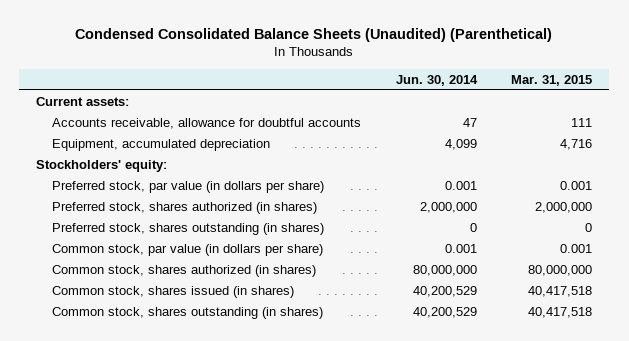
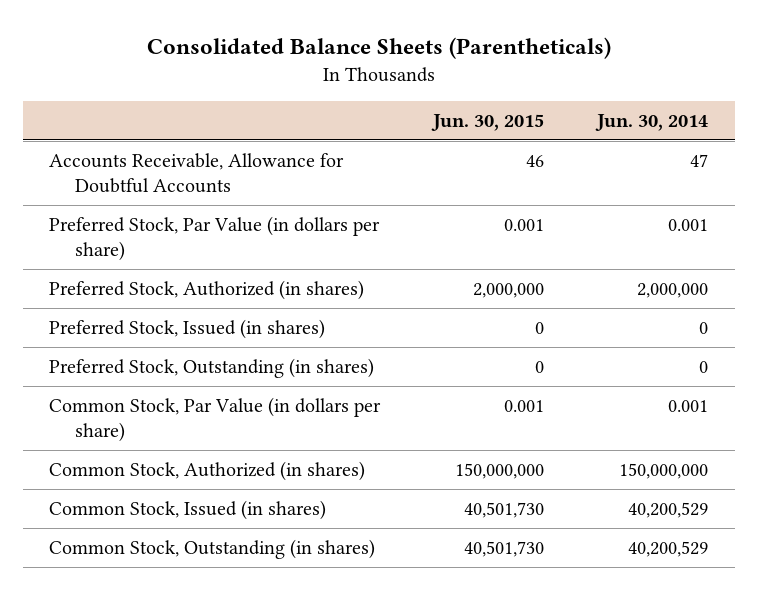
[75,28,553,43] Condensed Consolidated Balance Sheets (Unaudited) (Parenthetical) -> [146,36,611,59] Consolidated Balance Sheets (Parentheticals)
[511,75,593,87] Mar. 31, 2015 -> none
none -> [431,113,545,131] Jun. 30, 2015
[36,96,130,106] Current assets: -> none
[52,138,271,151] Equipment, accumulated depreciation -> none
[36,159,168,172] Stockholders' equity: -> none
[52,117,362,129] Accounts receivable, allowance for doubtful accounts -> [49,153,345,194] Accounts Receivable, Allowance for Doubtful Accounts
[52,180,325,193] Preferred stock, par value (in dollars per share) -> [49,216,381,262] Preferred Stock, Par Value (in dollars per share)
[52,201,318,214] Preferred stock, shares authorized (in shares) -> [49,280,365,301] Preferred Stock, Authorized (in shares)
none -> [49,319,326,340] Preferred Stock, Issued (in shares)
[52,222,325,235] Preferred stock, shares outstanding (in shares) -> [49,358,375,379] Preferred Stock, Outstanding (in shares)
[52,243,324,256] Common stock, par value (in dollars per share) -> [49,397,382,443] Common Stock, Par Value (in dollars per share)
[52,264,317,277] Common stock, shares authorized (in shares) -> [49,461,366,482] Common Stock, Authorized (in shares)
[412,264,477,276] 80,000,000 -> [619,463,709,480] 150,000,000
[52,285,295,298] Common stock, shares issued (in shares) -> [49,500,327,521] Common Stock, Issued (in shares)
[52,306,324,319] Common stock, shares outstanding (in shares) -> [49,539,376,560] Common Stock, Outstanding (in shares)

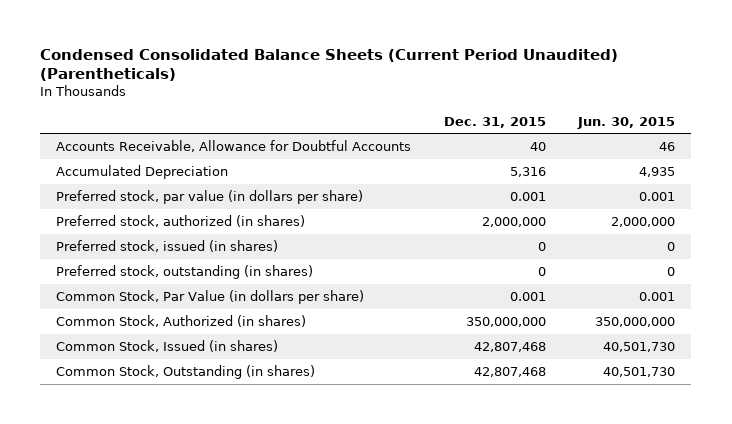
[146,36,611,59] Consolidated Balance Sheets (Parentheticals) -> [40,48,619,82] Condensed Consolidated Balance Sheets (Current Period Unaudited) (Parentheticals)
[595,113,709,131] Jun. 30, 2014 -> none
none -> [443,116,546,128] Dec. 31, 2015
none -> [56,165,229,180] Accumulated Depreciation
[49,216,381,262] Preferred Stock, Par Value (in dollars per share) -> [56,190,364,205] Preferred stock, par value (in dollars per share)
[49,280,365,301] Preferred Stock, Authorized (in shares) -> [56,215,306,228] Preferred stock, authorized (in shares)
[49,319,326,340] Preferred Stock, Issued (in shares) -> [56,240,279,253] Preferred stock, issued (in shares)
[49,358,375,379] Preferred Stock, Outstanding (in shares) -> [56,265,314,280] Preferred stock, outstanding (in shares)
[455,463,545,480] 150,000,000 -> [595,317,676,328] 350,000,000

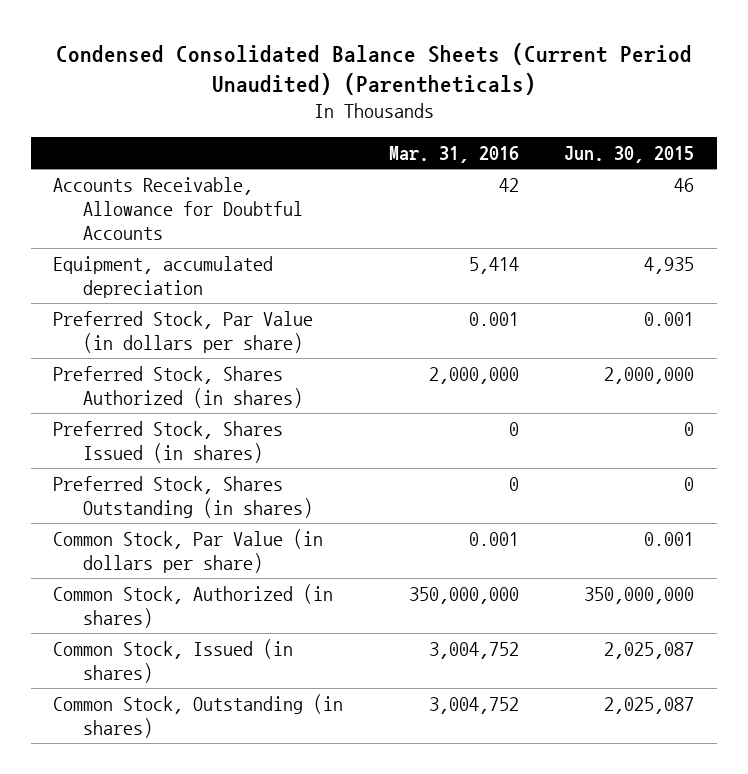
[443,116,546,128] Dec. 31, 2015 -> none
none -> [388,145,519,163] Mar. 31, 2016
[56,165,229,180] Accumulated Depreciation -> [53,256,274,298] Equipment, accumulated depreciation
[56,190,364,205] Preferred stock, par value (in dollars per share) -> [53,311,314,353] Preferred Stock, Par Value (in dollars per share)
[56,215,306,228] Preferred stock, authorized (in shares) -> [53,366,304,408] Preferred Stock, Shares Authorized (in shares)
[56,240,279,253] Preferred stock, issued (in shares) -> [53,421,284,463] Preferred Stock, Shares Issued (in shares)
[56,265,314,280] Preferred stock, outstanding (in shares) -> [53,476,314,518] Preferred Stock, Shares Outstanding (in shares)
[603,342,676,353] 40,501,730 -> [604,642,695,660] 2,025,087
[603,367,676,378] 40,501,730 -> [604,697,695,715] 2,025,087

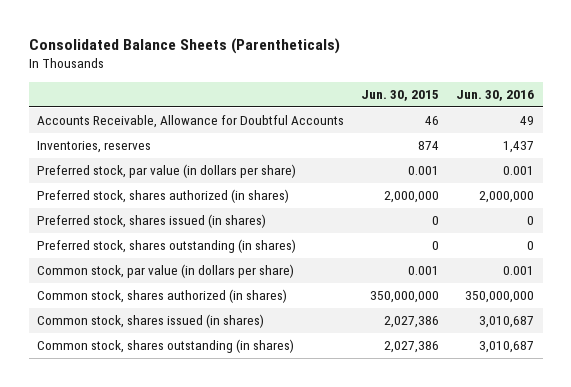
[55,42,692,96] Condensed Consolidated Balance Sheets (Current Period Unaudited) (Parentheticals) -> [28,37,340,54] Consolidated Balance Sheets (Parentheticals)
[388,145,519,163] Mar. 31, 2016 -> none
none -> [456,90,535,102] Jun. 30, 2016
[53,256,274,298] Equipment, accumulated depreciation -> none
none -> [37,141,152,154] Inventories, reserves
[53,311,314,353] Preferred Stock, Par Value (in dollars per share) -> [37,164,297,179] Preferred stock, par value (in dollars per share)
[53,366,304,408] Preferred Stock, Shares Authorized (in shares) -> [37,189,290,204] Preferred stock, shares authorized (in shares)
[53,421,284,463] Preferred Stock, Shares Issued (in shares) -> [37,214,267,229] Preferred stock, shares issued (in shares)
[53,476,314,518] Preferred Stock, Shares Outstanding (in shares) -> [37,239,297,254] Preferred stock, shares outstanding (in shares)
[53,529,324,573] Common Stock, Par Value (in dollars per share) -> [37,264,295,279] Common stock, par value (in dollars per share)
[53,584,334,628] Common Stock, Authorized (in shares) -> [37,289,288,304] Common stock, shares authorized (in shares)
[53,639,294,683] Common Stock, Issued (in shares) -> [37,314,265,329] Common stock, shares issued (in shares)
[604,642,695,660] 2,025,087 -> [384,316,440,329] 2,027,386
[53,694,344,738] Common Stock, Outstanding (in shares) -> [37,339,295,354] Common stock, shares outstanding (in shares)
[604,697,695,715] 2,025,087 -> [384,341,440,354] 2,027,386

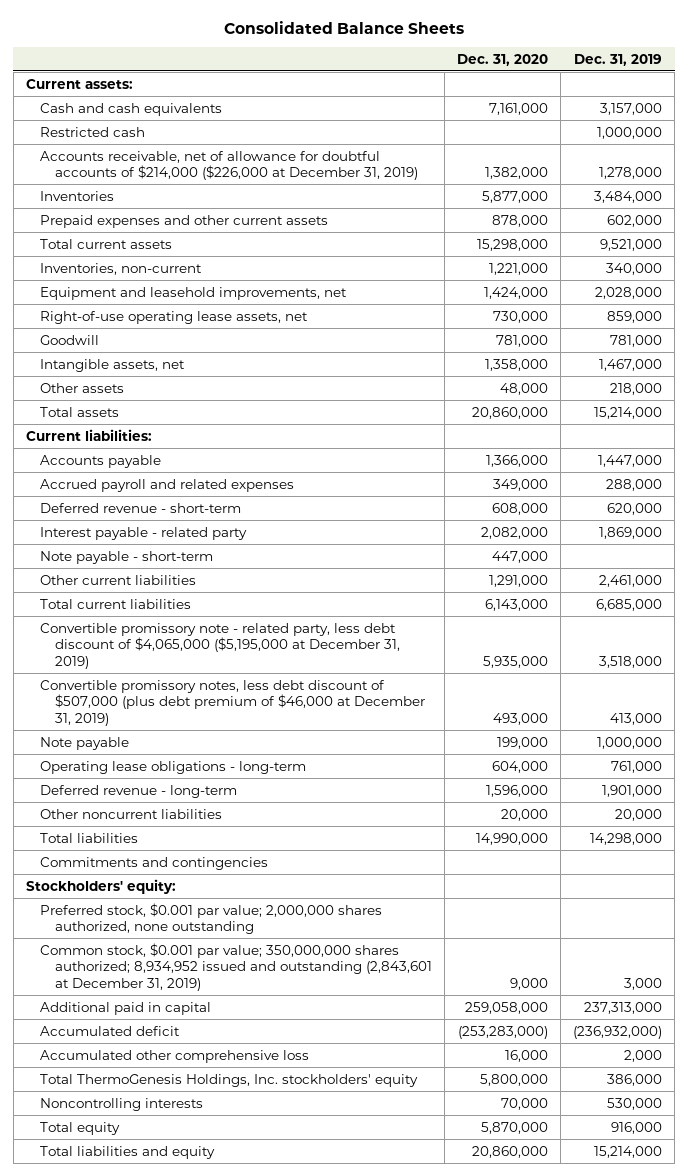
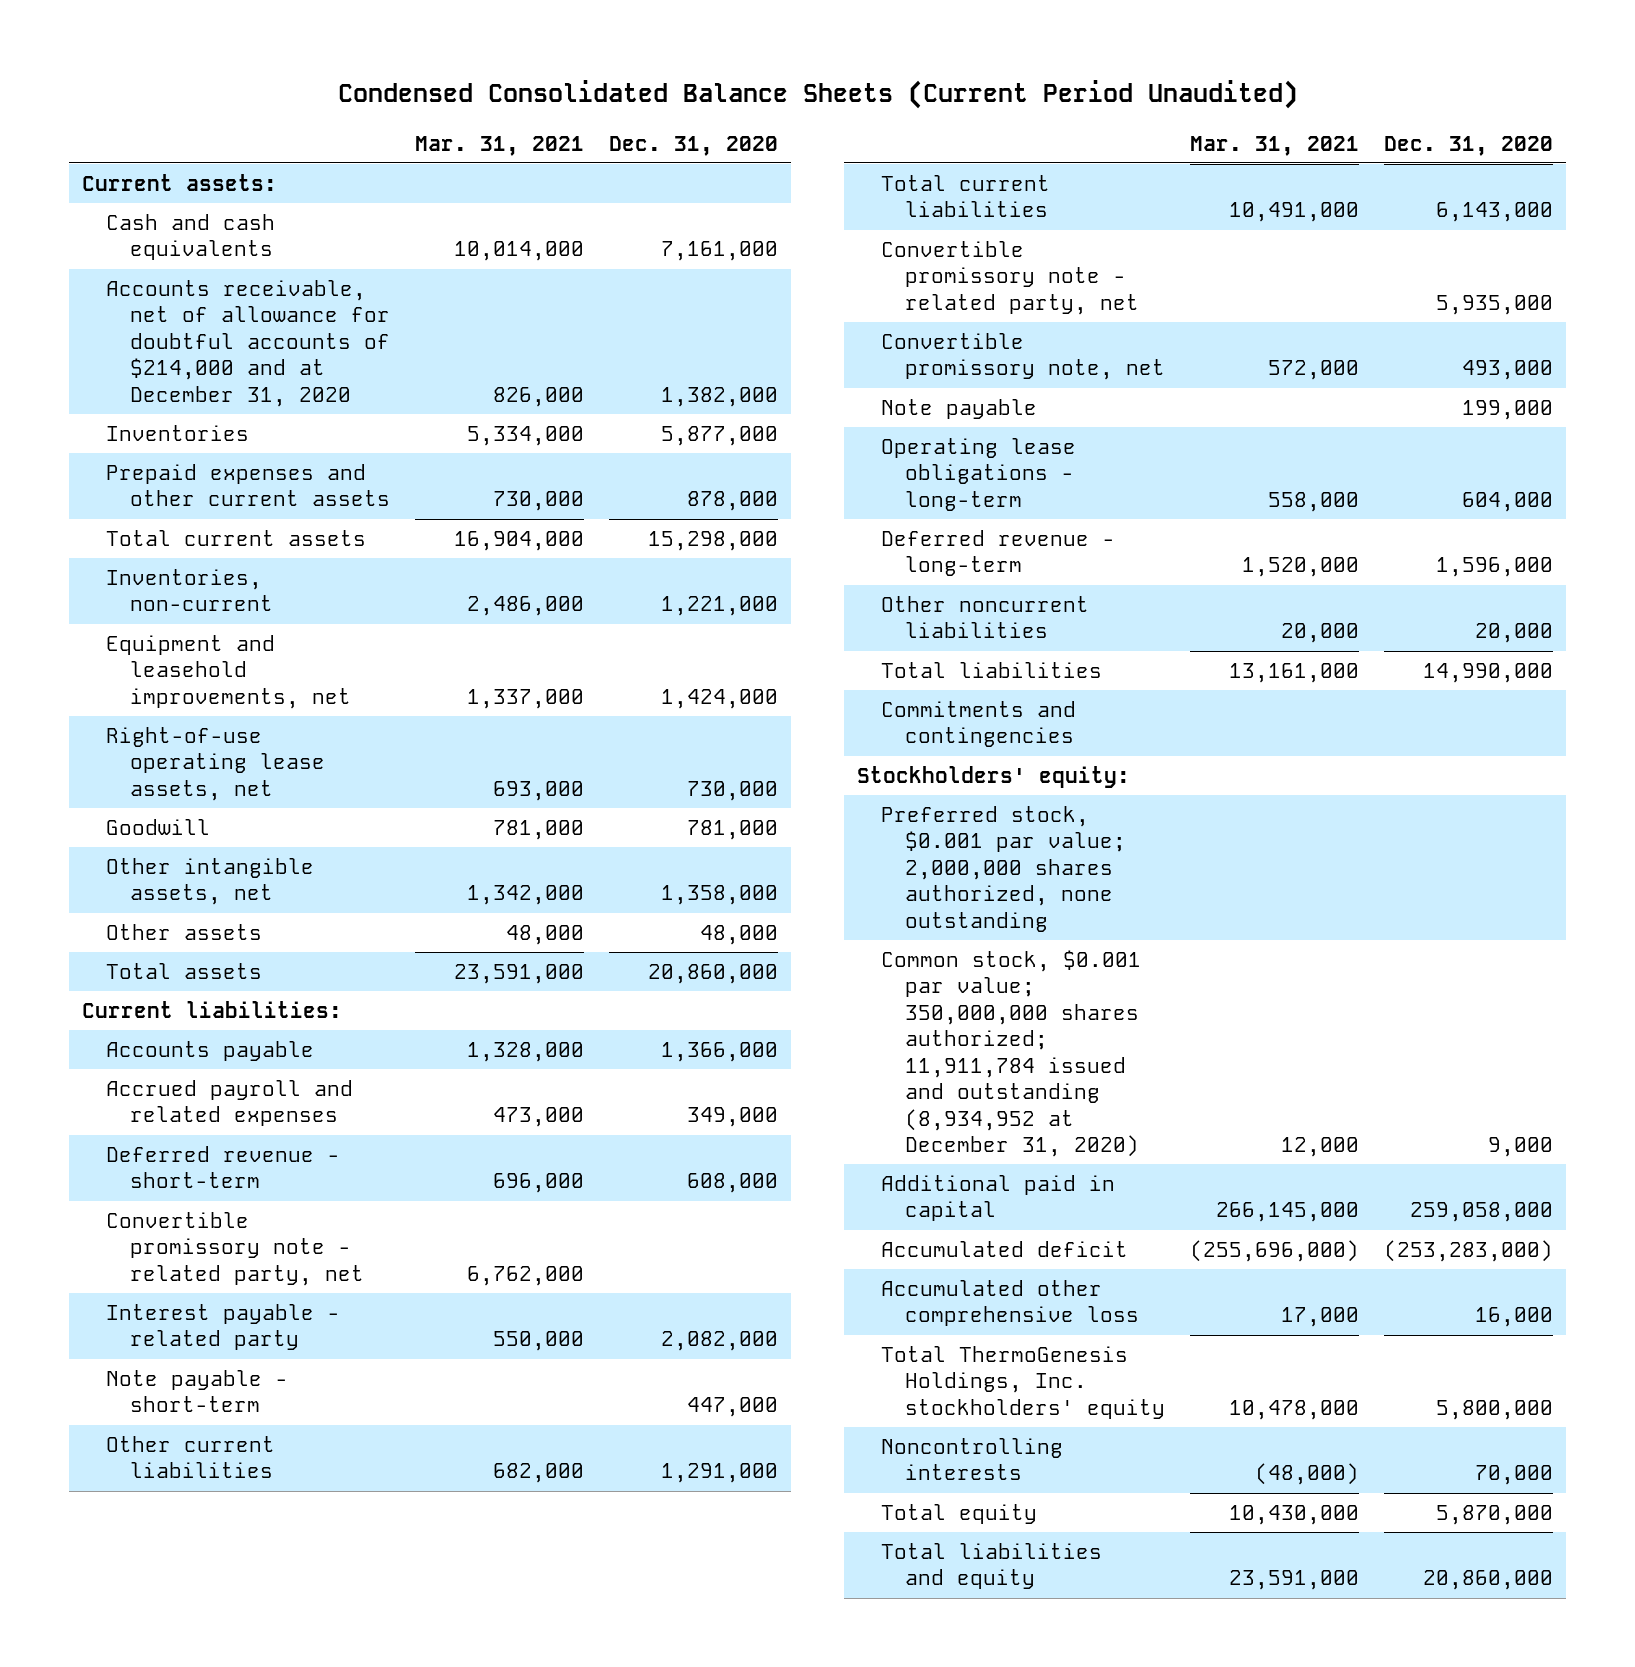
[223,20,464,34] Consolidated Balance Sheets -> [337,80,1298,110] Condensed Consolidated Balance Sheets (Current Period Unaudited)
[574,53,663,66] Dec. 31, 2019 -> none
none -> [415,135,585,156] Mar. 31, 2021
[40,126,146,137] Restricted cash -> none
[40,150,419,181] Accounts receivable, net of allowance for doubtful accounts of $214,000 ($226,000 at December 31, 2019) -> [106,280,391,407] Accounts receivable, net of allowance for doubtful accounts of $214,000 and at December 31, 2020
[40,358,186,372] Intangible assets, net -> [106,858,315,906] Other intangible assets, net
none -> [106,1212,365,1286] Convertible promissory note - related party, net
[40,622,401,669] Convertible promissory note - related party, less debt discount of $4,065,000 ($5,195,000 at December 31, 2019) -> [880,241,1139,315] Convertible promissory note - related party, net
[40,679,426,726] Convertible promissory notes, less debt discount of $507,000 (plus debt premium of $46,000 at December 31, 2019) -> [880,333,1165,381] Convertible promissory note, net
[40,942,433,991] Common stock, $0.001 par value; 350,000,000 shares authorized; 8,934,952 issued and outstanding (2,843,601 at December 31, 2019) -> [880,950,1141,1158] Common stock, $0.001 par value; 350,000,000 shares authorized; 11,911,784 issued and outstanding (8,934,952 at December 31, 2020)

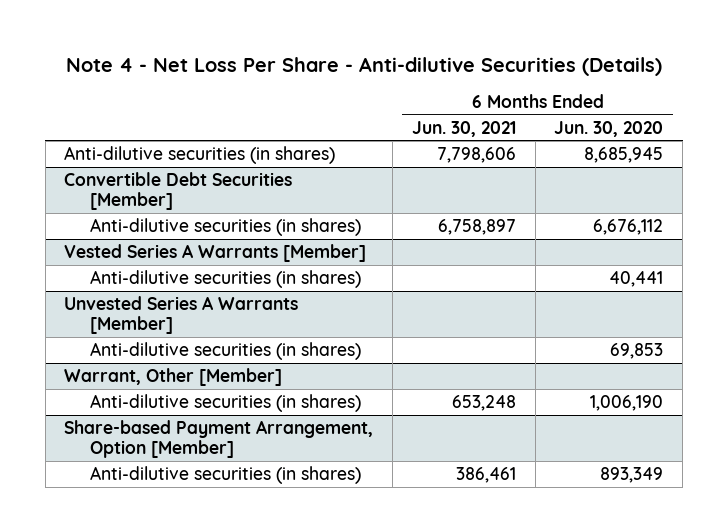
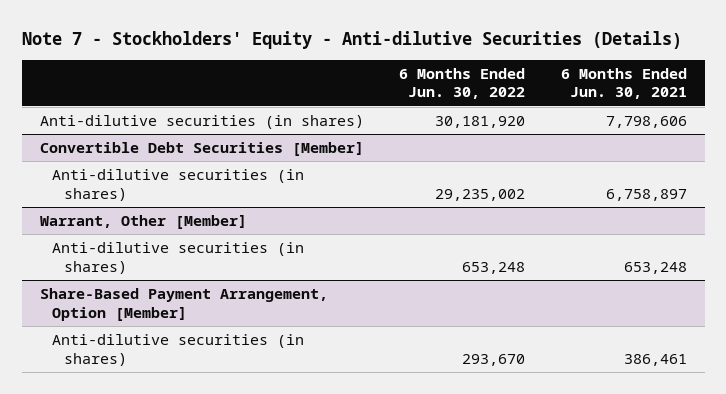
[65,56,662,76] Note 4 - Net Loss Per Share - Anti-dilutive Securities (Details) -> [21,30,682,49] Note 7 - Stockholders' Equity - Anti-dilutive Securities (Details)
[554,120,664,137] Jun. 30, 2020 -> none
none -> [399,67,526,100] 6 Months Ended Jun. 30, 2022
[64,243,367,262] Vested Series A Warrants [Member] -> none
[89,269,361,288] Anti-dilutive securities (in shares) -> none
[64,295,299,334] Unvested Series A Warrants [Member] -> none
[89,341,361,360] Anti-dilutive securities (in shares) -> none
[64,419,374,458] Share-based Payment Arrangement, Option [Member] -> [39,288,328,321] Share-Based Payment Arrangement, Option [Member]

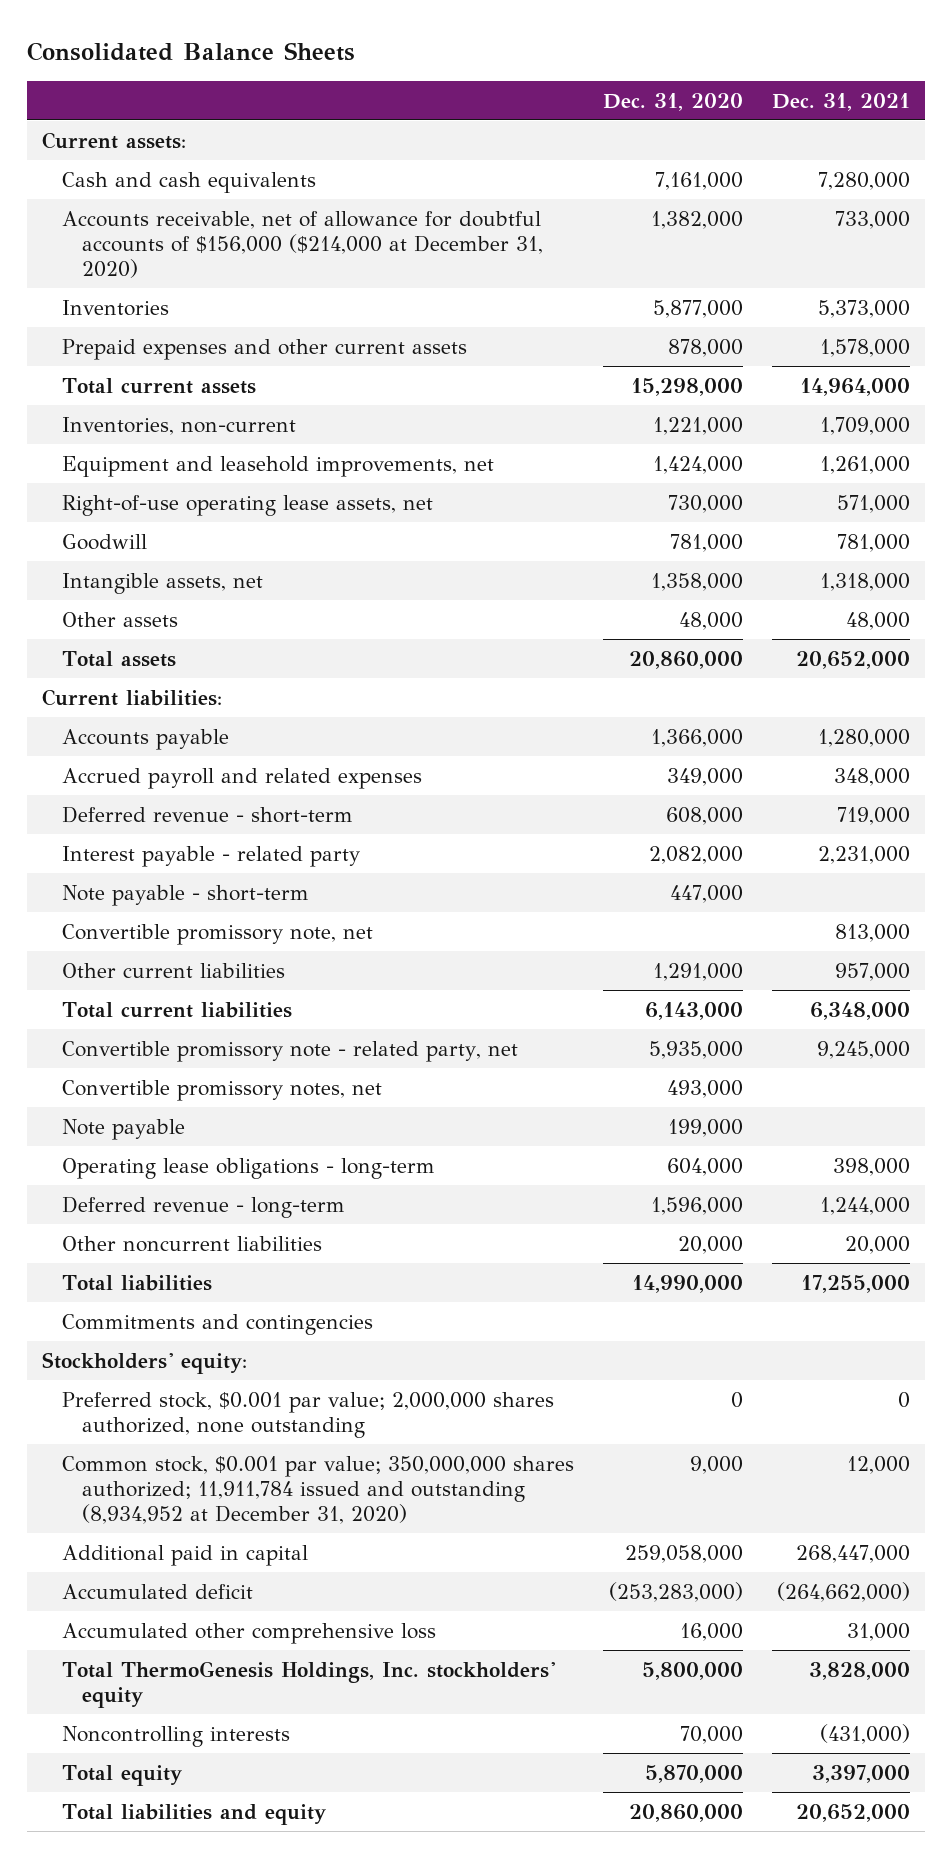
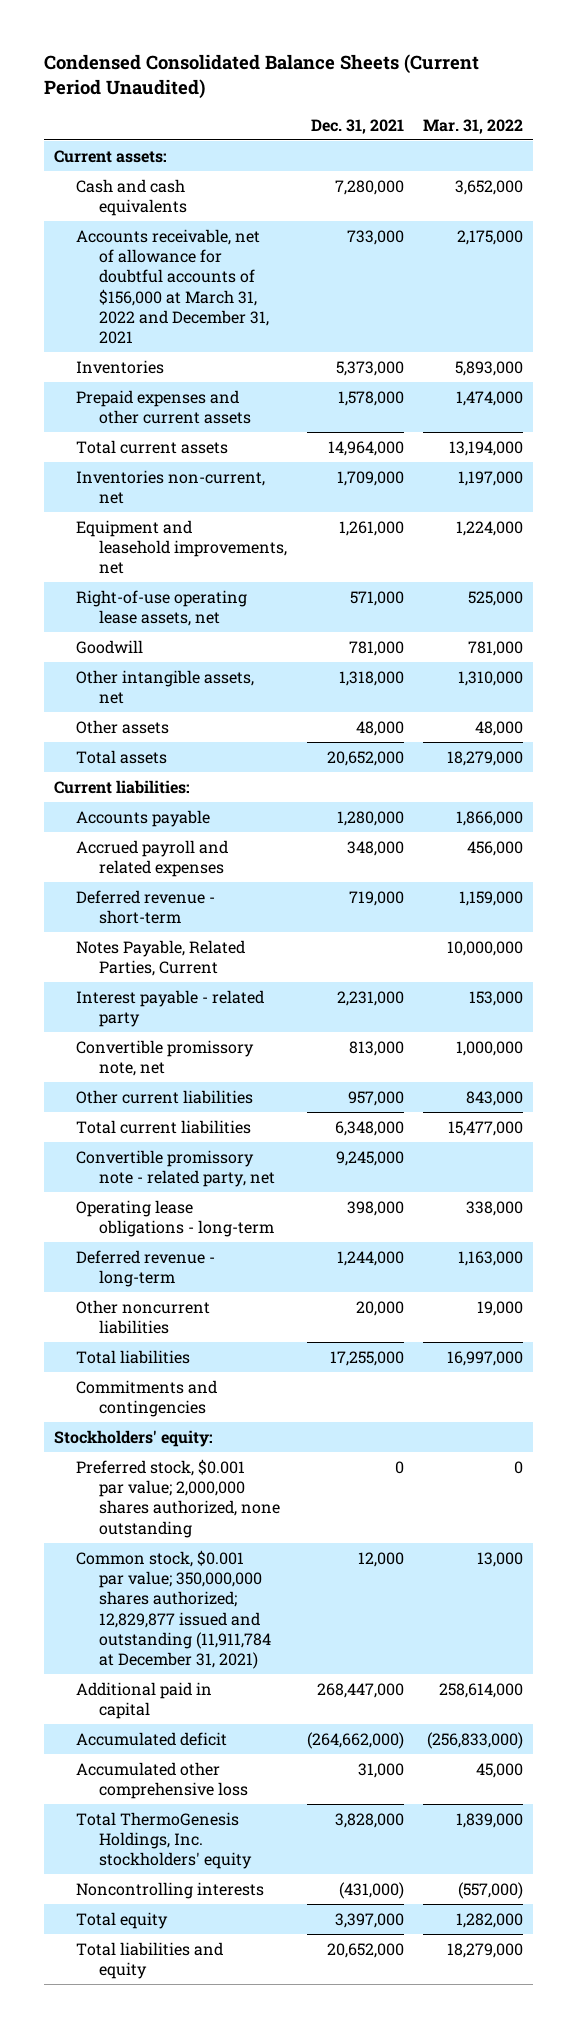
[26,41,355,61] Consolidated Balance Sheets -> [43,53,479,100] Condensed Consolidated Balance Sheets (Current Period Unaudited)
[603,92,744,111] Dec. 31, 2020 -> none
none -> [423,118,524,134] Mar. 31, 2022
[61,210,543,278] Accounts receivable, net of allowance for doubtful accounts of $156,000 ($214,000 at December 31, 2020) -> [76,228,269,345] Accounts receivable, net of allowance for doubtful accounts of $156,000 at March 31, 2022 and December 31, 2021
[61,416,296,435] Inventories, non-current -> [76,469,266,504] Inventories non-current, net
[61,572,263,594] Intangible assets, net -> [76,669,255,704] Other intangible assets, net
none -> [76,939,246,976] Notes Payable, Related Parties, Current
[61,884,309,906] Note payable - short-term -> none
[61,1079,382,1101] Convertible promissory notes, net -> none
[61,1118,185,1140] Note payable -> none
[61,1455,574,1524] Common stock, $0.001 par value; 350,000,000 shares authorized; 11,911,784 issued and outstanding (8,934,952 at December 31, 2020) -> [76,1549,271,1670] Common stock, $0.001 par value; 350,000,000 shares authorized; 12,829,877 issued and outstanding (11,911,784 at December 31, 2021)

